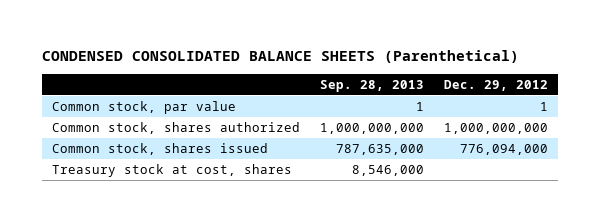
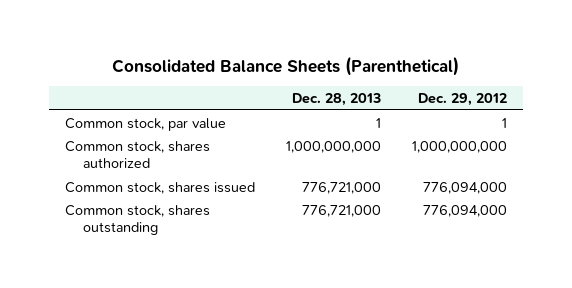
[41,50,519,64] CONDENSED CONSOLIDATED BALANCE SHEETS (Parenthetical) -> [111,55,459,76] Consolidated Balance Sheets (Parenthetical)
[320,79,425,92] Sep. 28, 2013 -> none
none -> [291,93,381,107] Dec. 28, 2013
[52,163,293,177] Treasury stock at cost, shares -> none
none -> [64,204,210,236] Common stock, shares outstanding

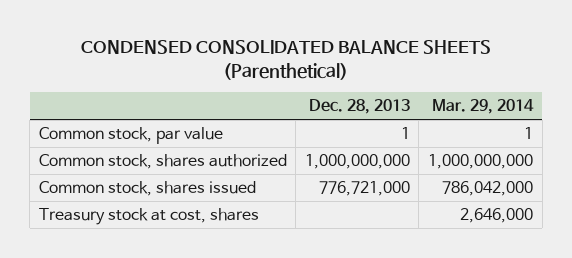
[111,55,459,76] Consolidated Balance Sheets (Parenthetical) -> [80,40,491,81] CONDENSED CONSOLIDATED BALANCE SHEETS (Parenthetical)
[417,93,507,107] Dec. 29, 2012 -> none
none -> [431,99,534,115] Mar. 29, 2014
[64,204,210,236] Common stock, shares outstanding -> none
none -> [38,208,259,226] Treasury stock at cost, shares

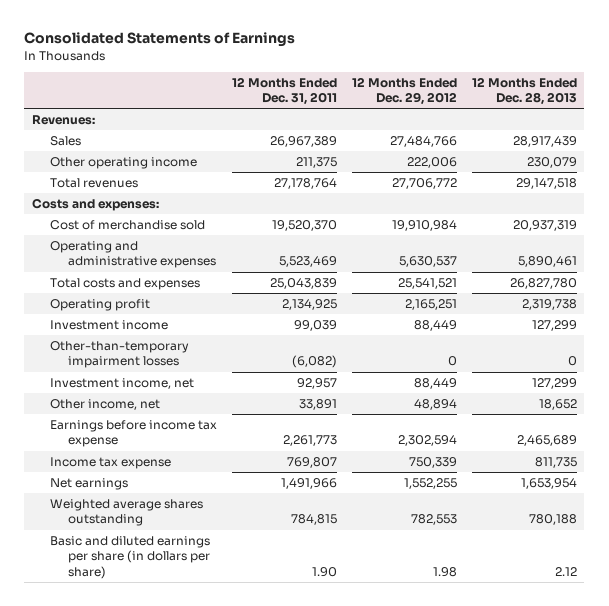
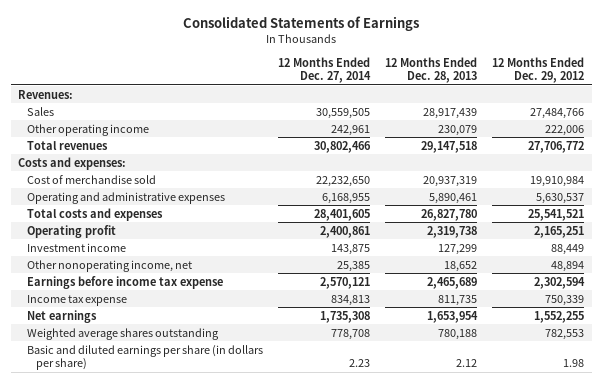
[231,76,337,106] 12 Months Ended Dec. 31, 2011 -> none
none -> [278,56,372,84] 12 Months Ended Dec. 27, 2014
[50,341,190,369] Other-than-temporary impairment losses -> none
[50,378,195,390] Investment income, net -> none
[50,399,161,411] Other income, net -> [27,259,193,272] Other nonoperating income, net

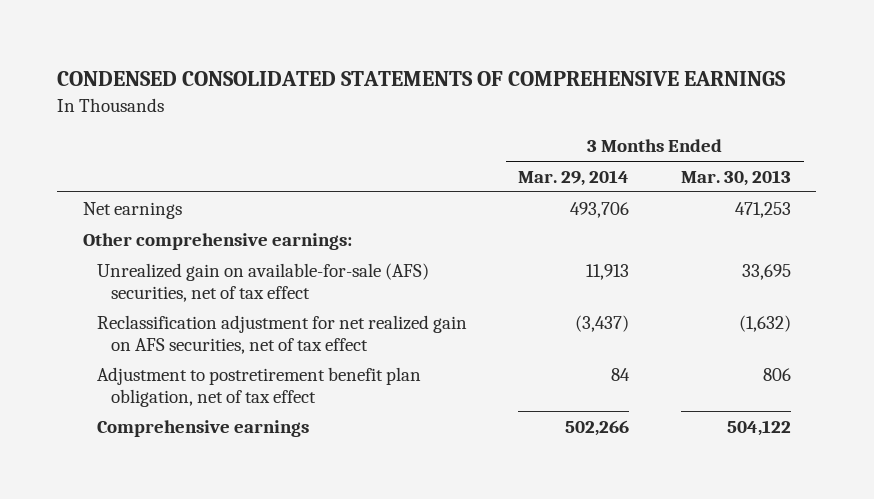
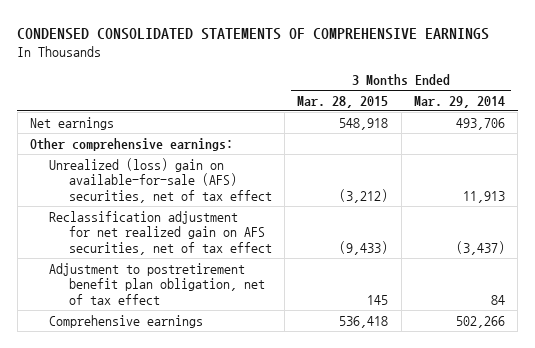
[680,170,791,187] Mar. 30, 2013 -> none
none -> [297,95,389,108] Mar. 28, 2015
[97,262,430,302] Unrealized gain on available-for-sale (AFS) securities, net of tax effect -> [49,157,272,204] Unrealized (loss) gain on available-for-sale (AFS) securities, net of tax effect

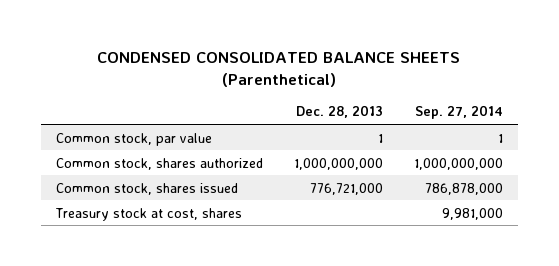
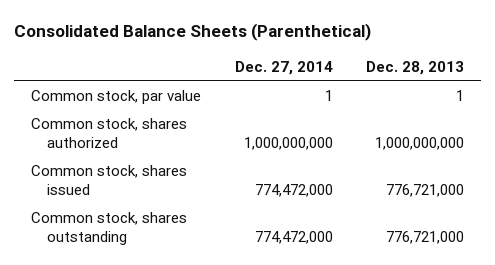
[97,51,461,87] CONDENSED CONSOLIDATED BALANCE SHEETS (Parenthetical) -> [14,23,372,42] Consolidated Balance Sheets (Parenthetical)
[414,105,503,120] Sep. 27, 2014 -> none
none -> [234,60,333,75] Dec. 27, 2014
[55,207,243,221] Treasury stock at cost, shares -> none
none -> [31,212,188,245] Common stock, shares outstanding

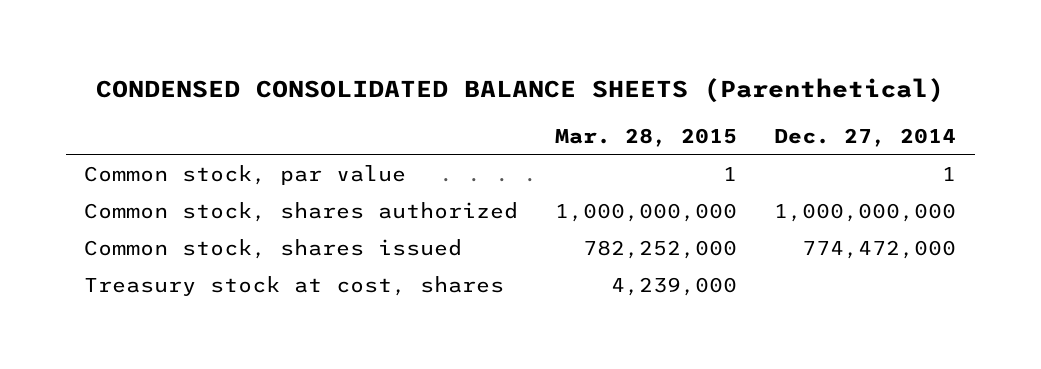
[14,23,372,42] Consolidated Balance Sheets (Parenthetical) -> [96,77,945,103] CONDENSED CONSOLIDATED BALANCE SHEETS (Parenthetical)
[366,60,465,75] Dec. 28, 2013 -> none
none -> [555,127,738,147] Mar. 28, 2015
[31,212,188,245] Common stock, shares outstanding -> none
none -> [84,275,505,296] Treasury stock at cost, shares

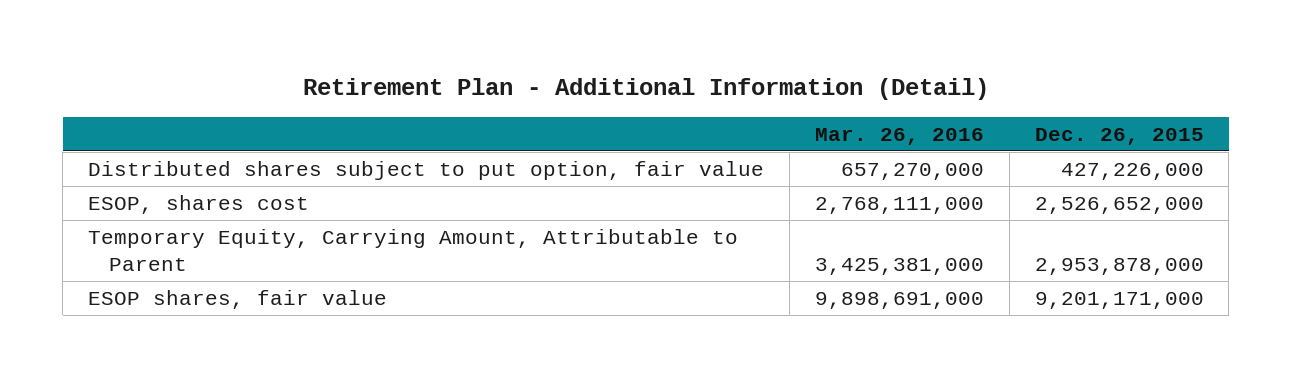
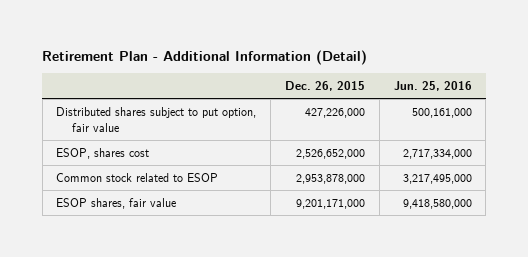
[814,127,984,145] Mar. 26, 2016 -> none
none -> [393,81,472,92] Jun. 25, 2016
[88,229,739,271] Temporary Equity, Carrying Amount, Attributable to Parent -> [56,172,219,182] Common stock related to ESOP

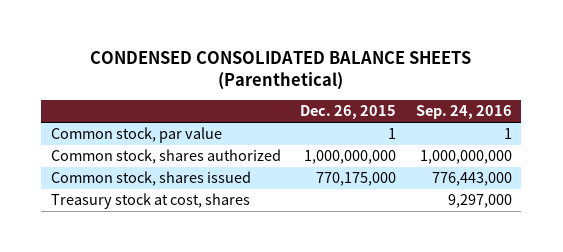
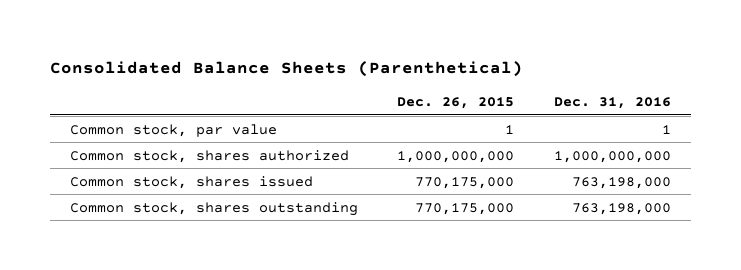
[90,50,472,90] CONDENSED CONSOLIDATED BALANCE SHEETS (Parenthetical) -> [49,61,523,78] Consolidated Balance Sheets (Parenthetical)
[415,105,512,120] Sep. 24, 2016 -> none
none -> [554,96,672,109] Dec. 31, 2016
[51,193,251,210] Treasury stock at cost, shares -> none
none -> [69,201,358,216] Common stock, shares outstanding

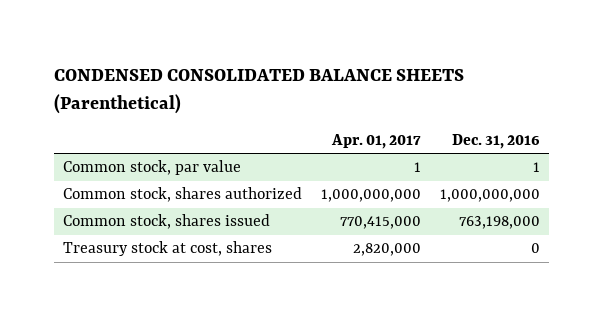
[49,61,523,78] Consolidated Balance Sheets (Parenthetical) -> [53,69,464,114] CONDENSED CONSOLIDATED BALANCE SHEETS (Parenthetical)
[397,96,515,109] Dec. 26, 2015 -> none
none -> [331,133,422,149] Apr. 01, 2017
[69,201,358,216] Common stock, shares outstanding -> none
none -> [63,241,273,257] Treasury stock at cost, shares

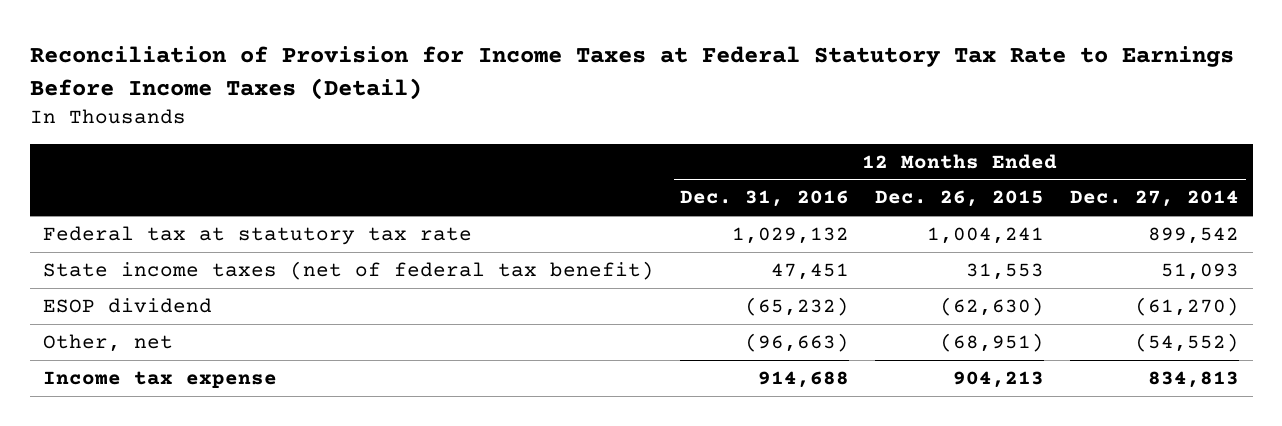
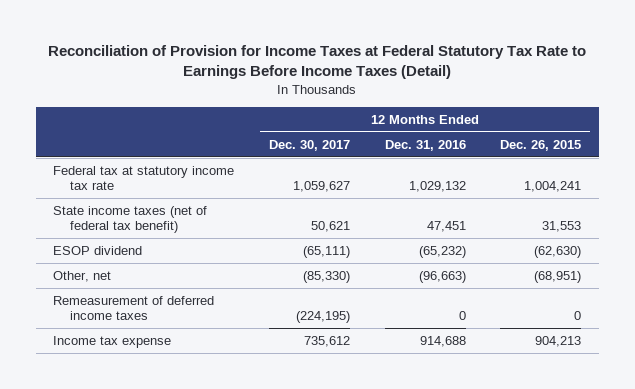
[1070,190,1240,208] Dec. 27, 2014 -> none
none -> [268,139,350,151] Dec. 30, 2017
[42,225,472,245] Federal tax at statutory tax rate -> [53,165,235,191] Federal tax at statutory income tax rate
none -> [53,295,215,321] Remeasurement of deferred income taxes

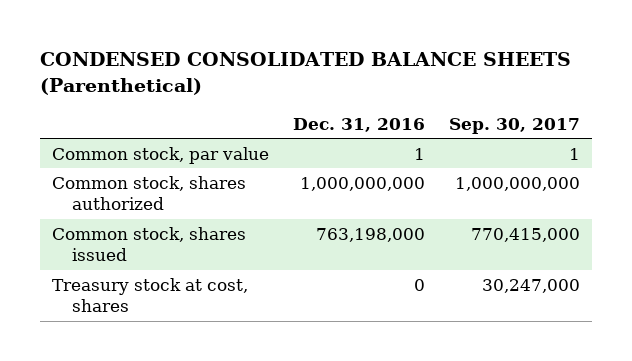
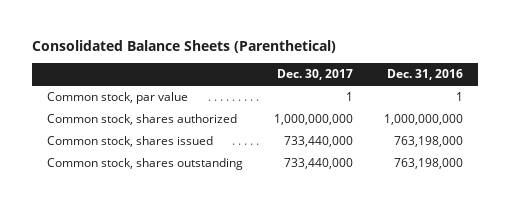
[40,52,572,96] CONDENSED CONSOLIDATED BALANCE SHEETS (Parenthetical) -> [31,39,336,53] Consolidated Balance Sheets (Parenthetical)
[448,117,580,134] Sep. 30, 2017 -> none
none -> [277,69,354,81] Dec. 30, 2017
[52,277,249,312] Treasury stock at cost, shares -> none
none -> [47,158,244,171] Common stock, shares outstanding

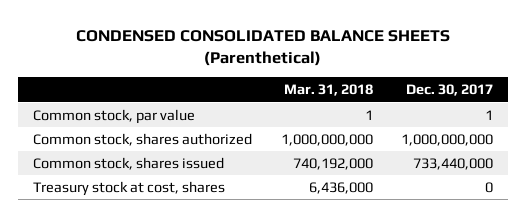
[31,39,336,53] Consolidated Balance Sheets (Parenthetical) -> [76,29,451,66] CONDENSED CONSOLIDATED BALANCE SHEETS (Parenthetical)
[387,69,464,81] Dec. 31, 2016 -> none
none -> [283,84,373,97] Mar. 31, 2018
[47,158,244,171] Common stock, shares outstanding -> none
none -> [32,180,225,196] Treasury stock at cost, shares

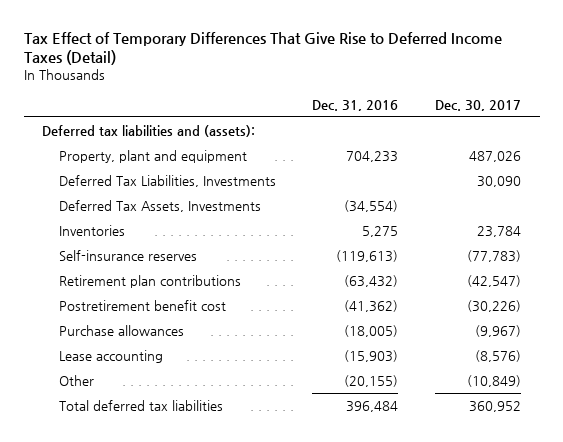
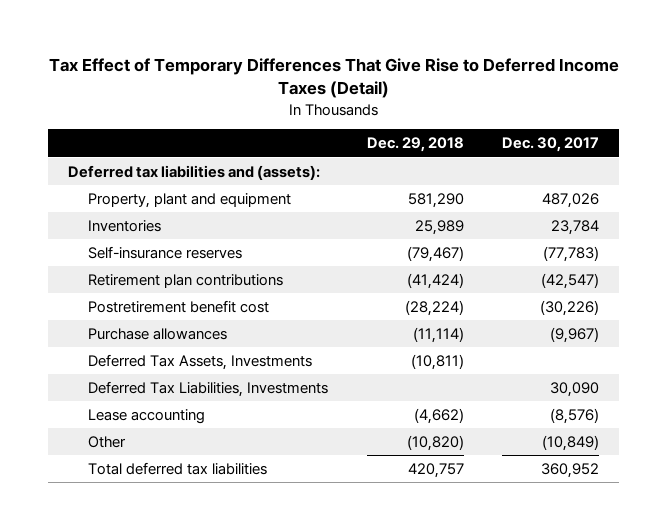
[312,99,399,111] Dec. 31, 2016 -> none
none -> [366,137,464,153] Dec. 29, 2018
[58,199,261,212] Deferred Tax Assets, Investments -> [87,353,312,370] Deferred Tax Assets, Investments
[58,174,276,187] Deferred Tax Liabilities, Investments -> [87,380,328,397] Deferred Tax Liabilities, Investments

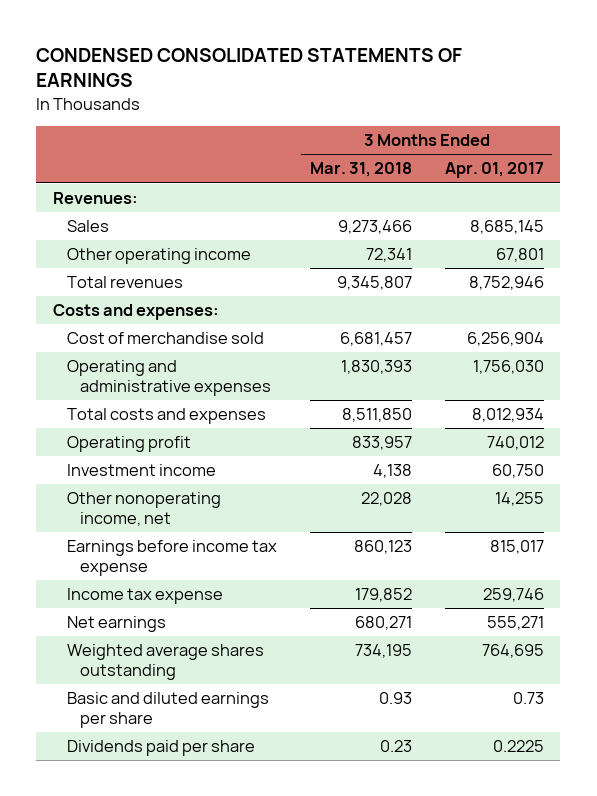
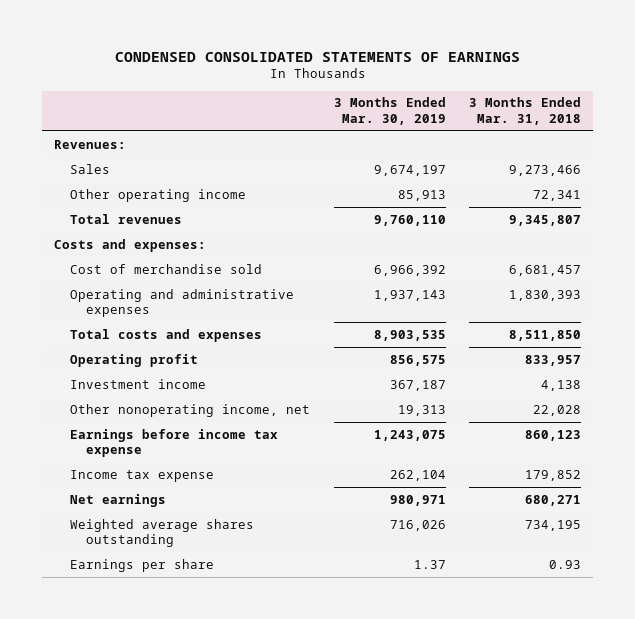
[444,162,544,179] Apr. 01, 2017 -> none
none -> [333,97,446,126] 3 Months Ended Mar. 30, 2019
[66,740,255,757] Dividends paid per share -> none
[66,692,269,729] Basic and diluted earnings per share -> [70,558,215,572] Earnings per share

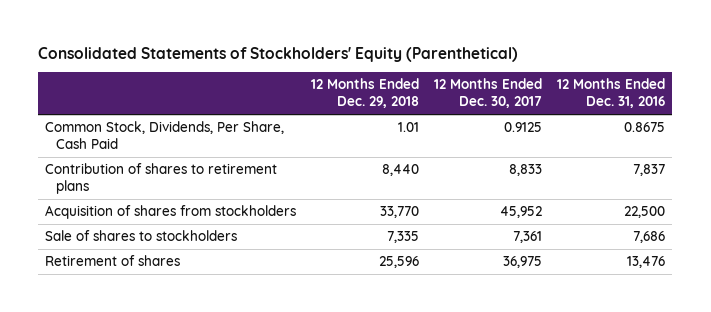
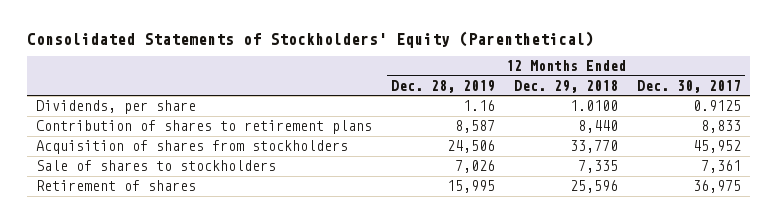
[557,78,666,109] 12 Months Ended Dec. 31, 2016 -> none
none -> [391,79,496,93] Dec. 28, 2019
[45,121,285,150] Common Stock, Dividends, Per Share, Cash Paid -> [36,100,197,115] Dividends, per share
[398,122,420,133] 1.01 -> [569,100,618,112] 1.0100

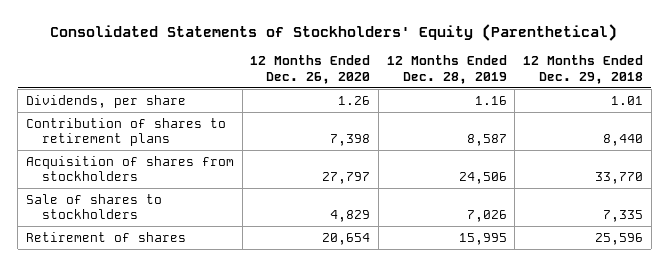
[636,79,741,93] Dec. 30, 2017 -> none
none -> [250,55,371,84] 12 Months Ended Dec. 26, 2020
[569,100,618,112] 1.0100 -> [610,95,643,105] 1.01

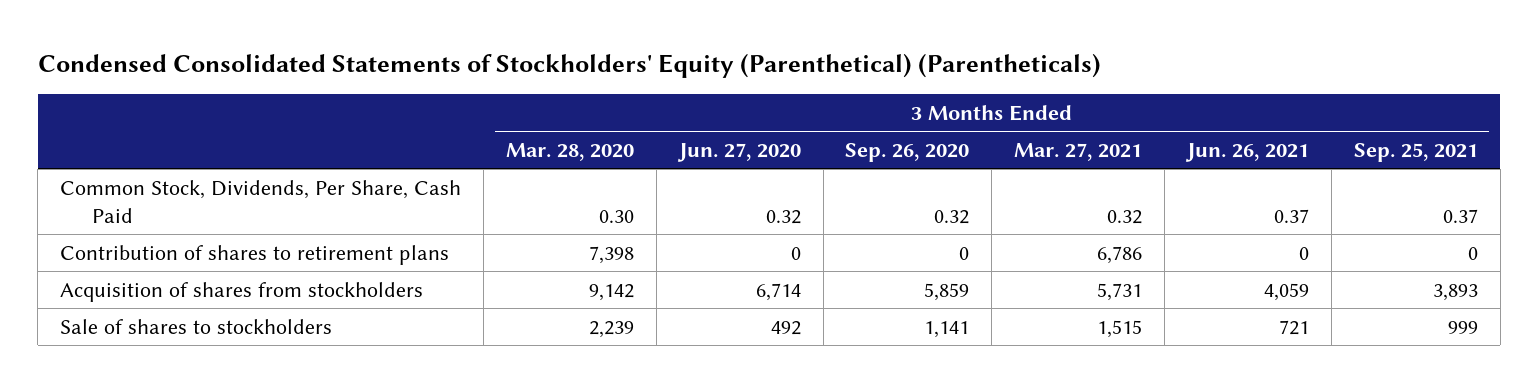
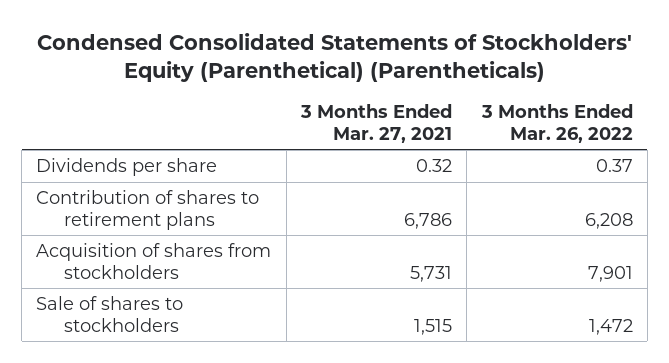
[505,142,634,161] Mar. 28, 2020 -> none
[676,142,801,162] Jun. 27, 2020 -> none
[845,142,970,162] Sep. 26, 2020 -> none
[1185,142,1310,162] Jun. 26, 2021 -> none
[1353,142,1478,162] Sep. 25, 2021 -> none
none -> [480,104,633,143] 3 Months Ended Mar. 26, 2022
[60,179,462,224] Common Stock, Dividends, Per Share, Cash Paid -> [36,158,218,177] Dividends per share

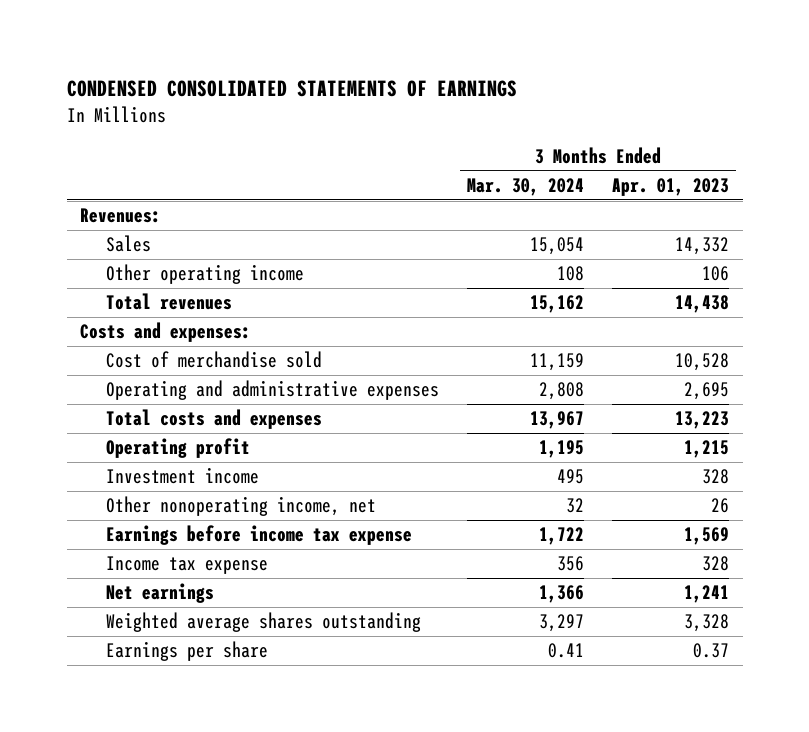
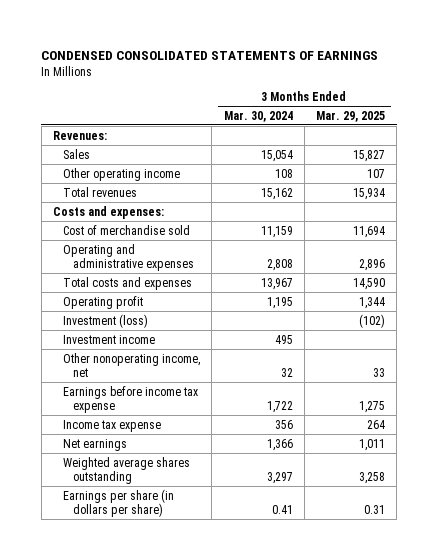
[612,177,730,196] Apr. 01, 2023 -> none
none -> [316,110,386,122] Mar. 29, 2025
none -> [62,313,148,328] Investment (loss)
[106,641,269,662] Earnings per share -> [62,488,174,518] Earnings per share (in dollars per share)

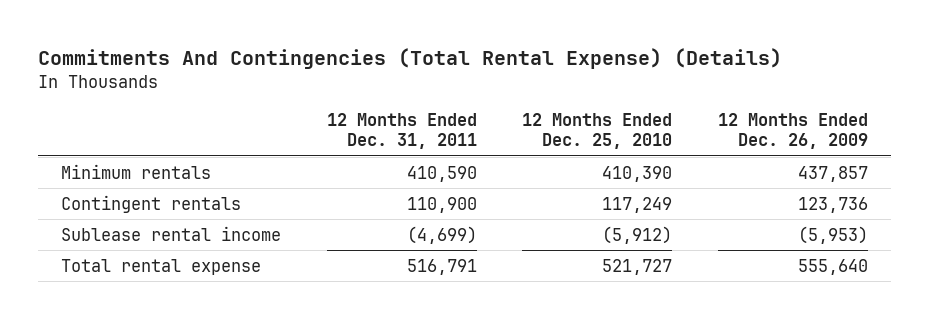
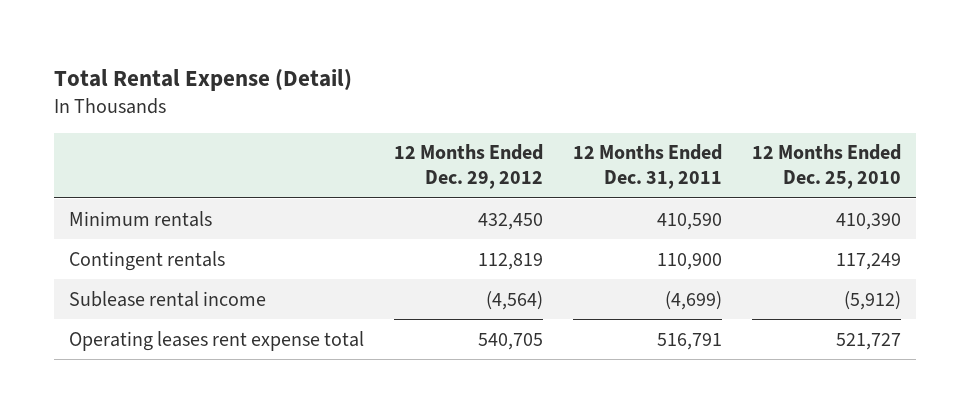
[38,47,783,69] Commitments And Contingencies (Total Rental Expense) (Details) -> [54,68,353,91] Total Rental Expense (Detail)
[717,113,868,150] 12 Months Ended Dec. 26, 2009 -> none
none -> [394,144,544,190] 12 Months Ended Dec. 29, 2012
[61,258,262,275] Total rental expense -> [69,330,365,351] Operating leases rent expense total

